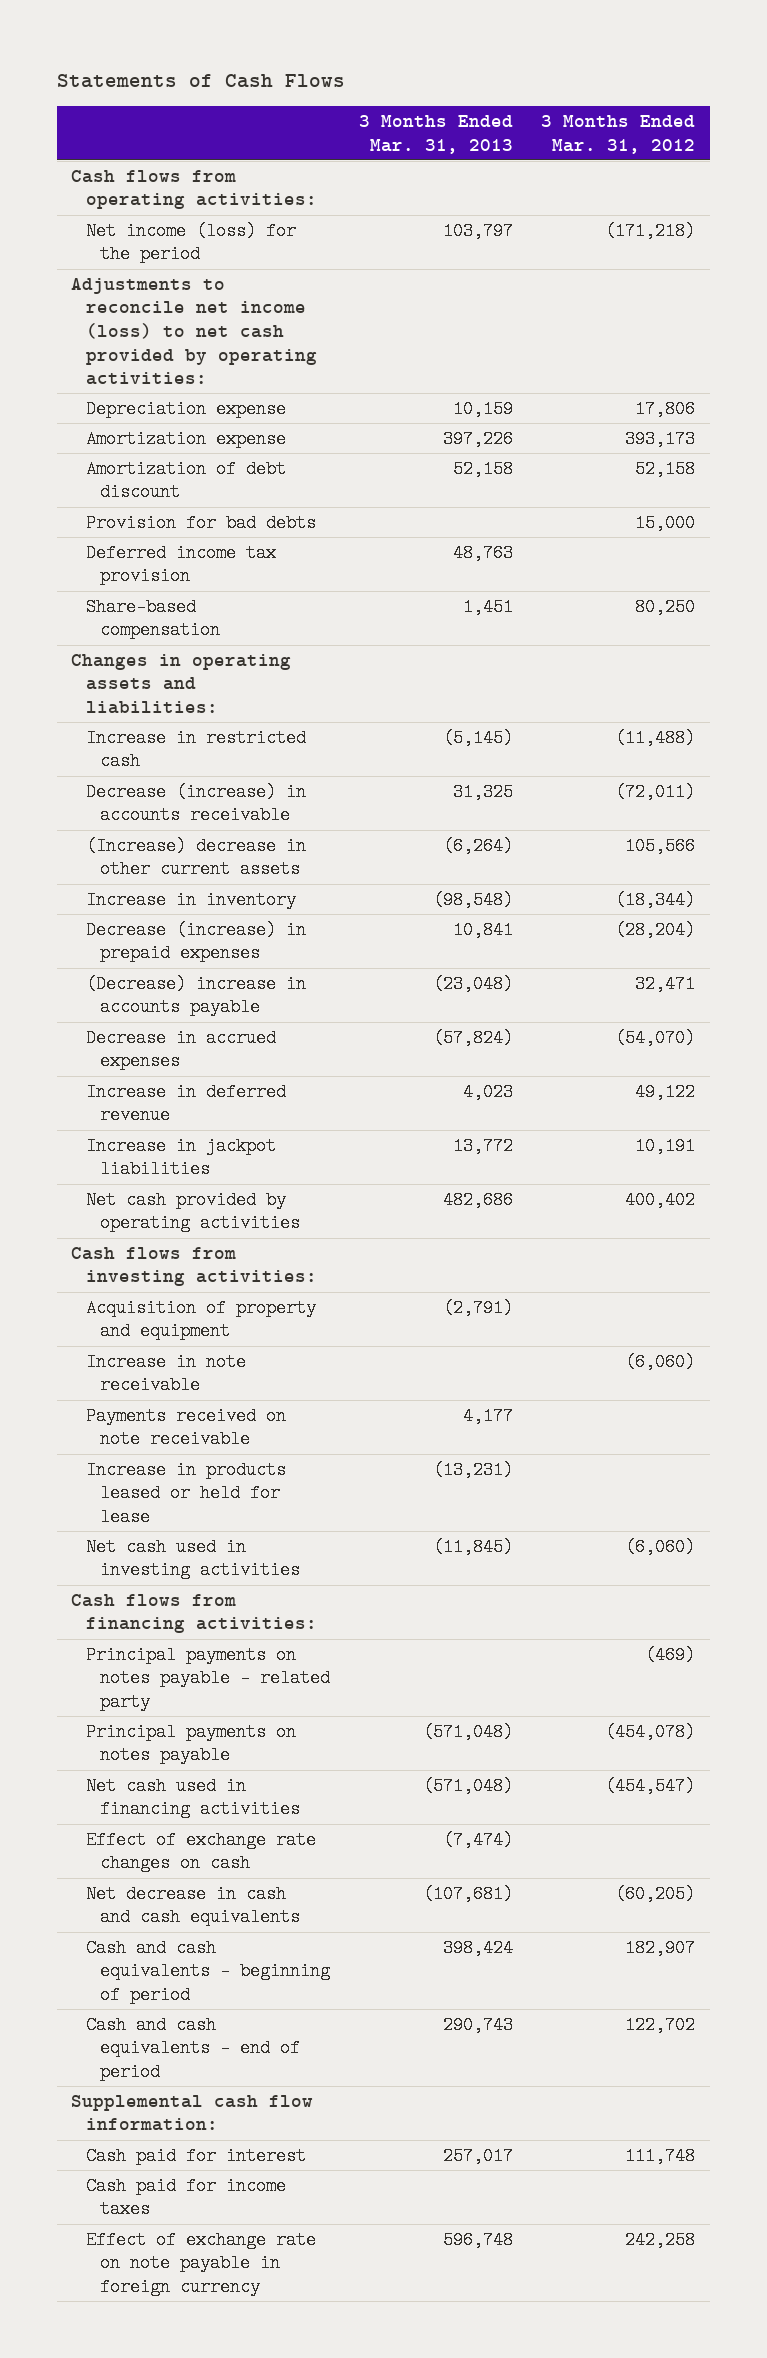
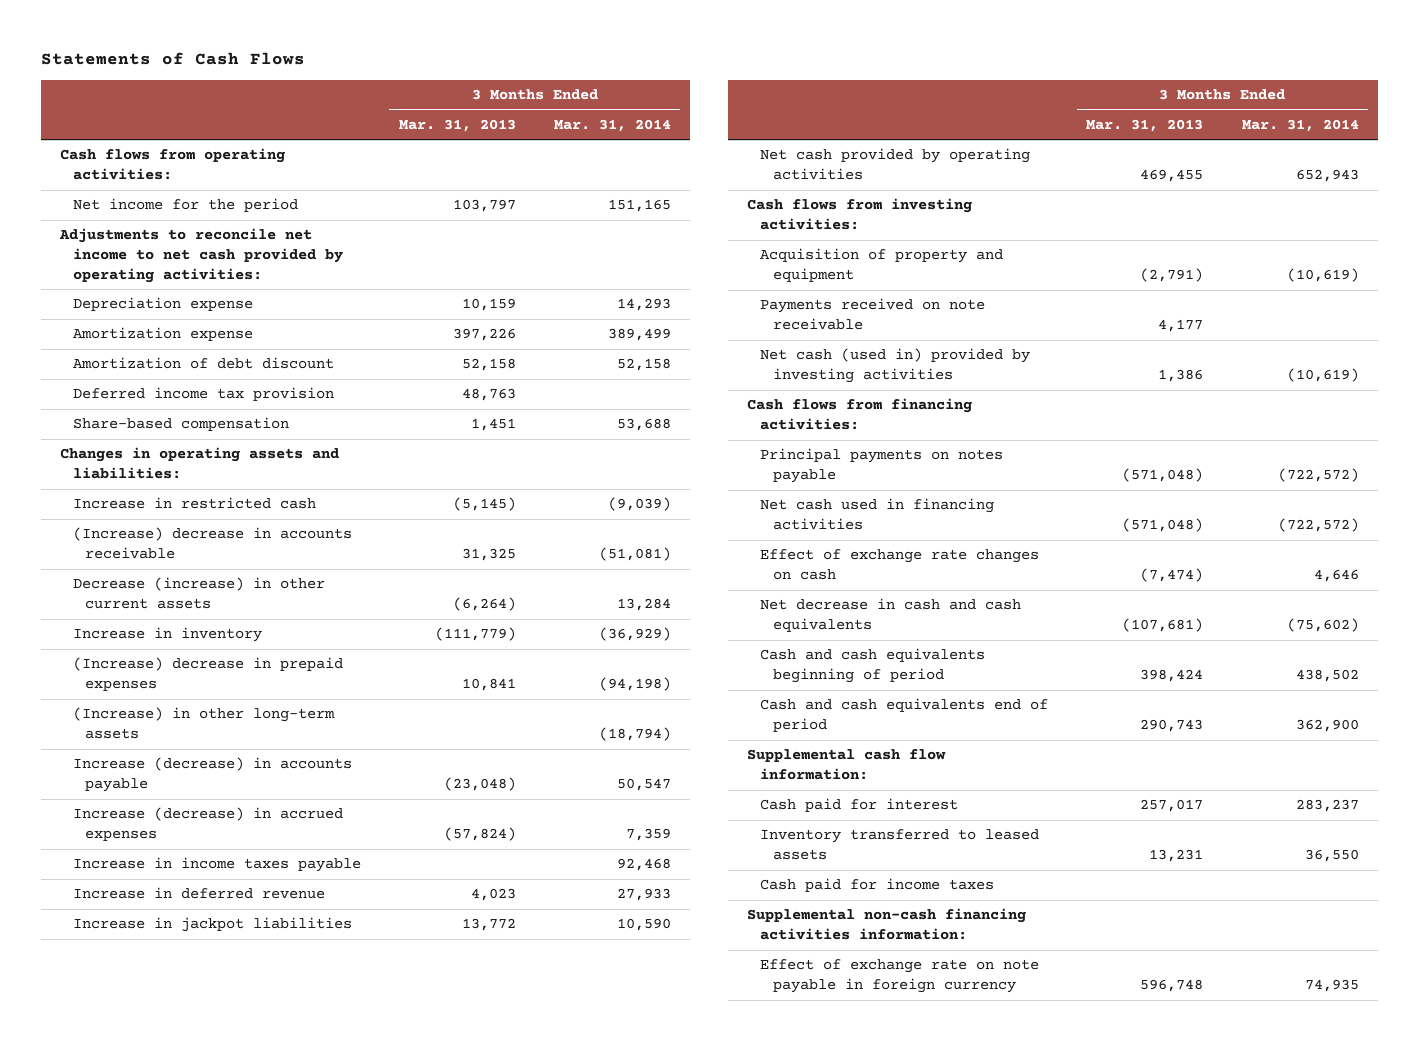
[541,115,696,154] 3 Months Ended Mar. 31, 2012 -> none
none -> [553,118,671,132] Mar. 31, 2014
[85,221,296,264] Net income (loss) for the period -> [72,198,298,213] Net income for the period
[71,277,317,386] Adjustments to reconcile net income (loss) to net cash provided by operating activities: -> [58,228,343,283] Adjustments to reconcile net income to net cash provided by operating activities:
[85,513,316,532] Provision for bad debts -> none
[85,782,306,825] Decrease (increase) in accounts receivable -> [72,527,352,560] (Increase) decrease in accounts receivable
[85,836,306,879] (Increase) decrease in other current assets -> [72,577,325,610] Decrease (increase) in other current assets
[432,890,513,909] (98,548) -> [434,627,516,642] (111,779)
[85,920,306,963] Decrease (increase) in prepaid expenses -> [72,657,343,692] (Increase) decrease in prepaid expenses
none -> [72,707,335,740] (Increase) in other long-term assets
[85,974,306,1017] (Decrease) increase in accounts payable -> [72,757,352,793] Increase (decrease) in accounts payable
[85,1028,276,1071] Decrease in accrued expenses -> [72,807,343,842] Increase (decrease) in accrued expenses
none -> [72,857,361,873] Increase in income taxes payable
[442,1190,513,1209] 482,686 -> [1140,169,1204,183] 469,455
[85,1352,246,1395] Increase in note receivable -> none
[85,1460,286,1527] Increase in products leased or held for lease -> none
[85,1537,300,1580] Net cash used in investing activities -> [760,348,1031,384] Net cash (used in) provided by investing activities
[432,1537,513,1556] (11,845) -> [1158,369,1204,383] 1,386
[85,1645,330,1712] Principal payments on notes payable - related party -> none
[85,1938,330,2005] Cash and cash equivalents - beginning of period -> [760,648,986,684] Cash and cash equivalents beginning of period
[85,2015,300,2082] Cash and cash equivalents - end of period -> [760,698,1049,733] Cash and cash equivalents end of period
none -> [760,829,1040,861] Inventory transferred to leased assets
none -> [747,908,1027,941] Supplemental non-cash financing activities information:

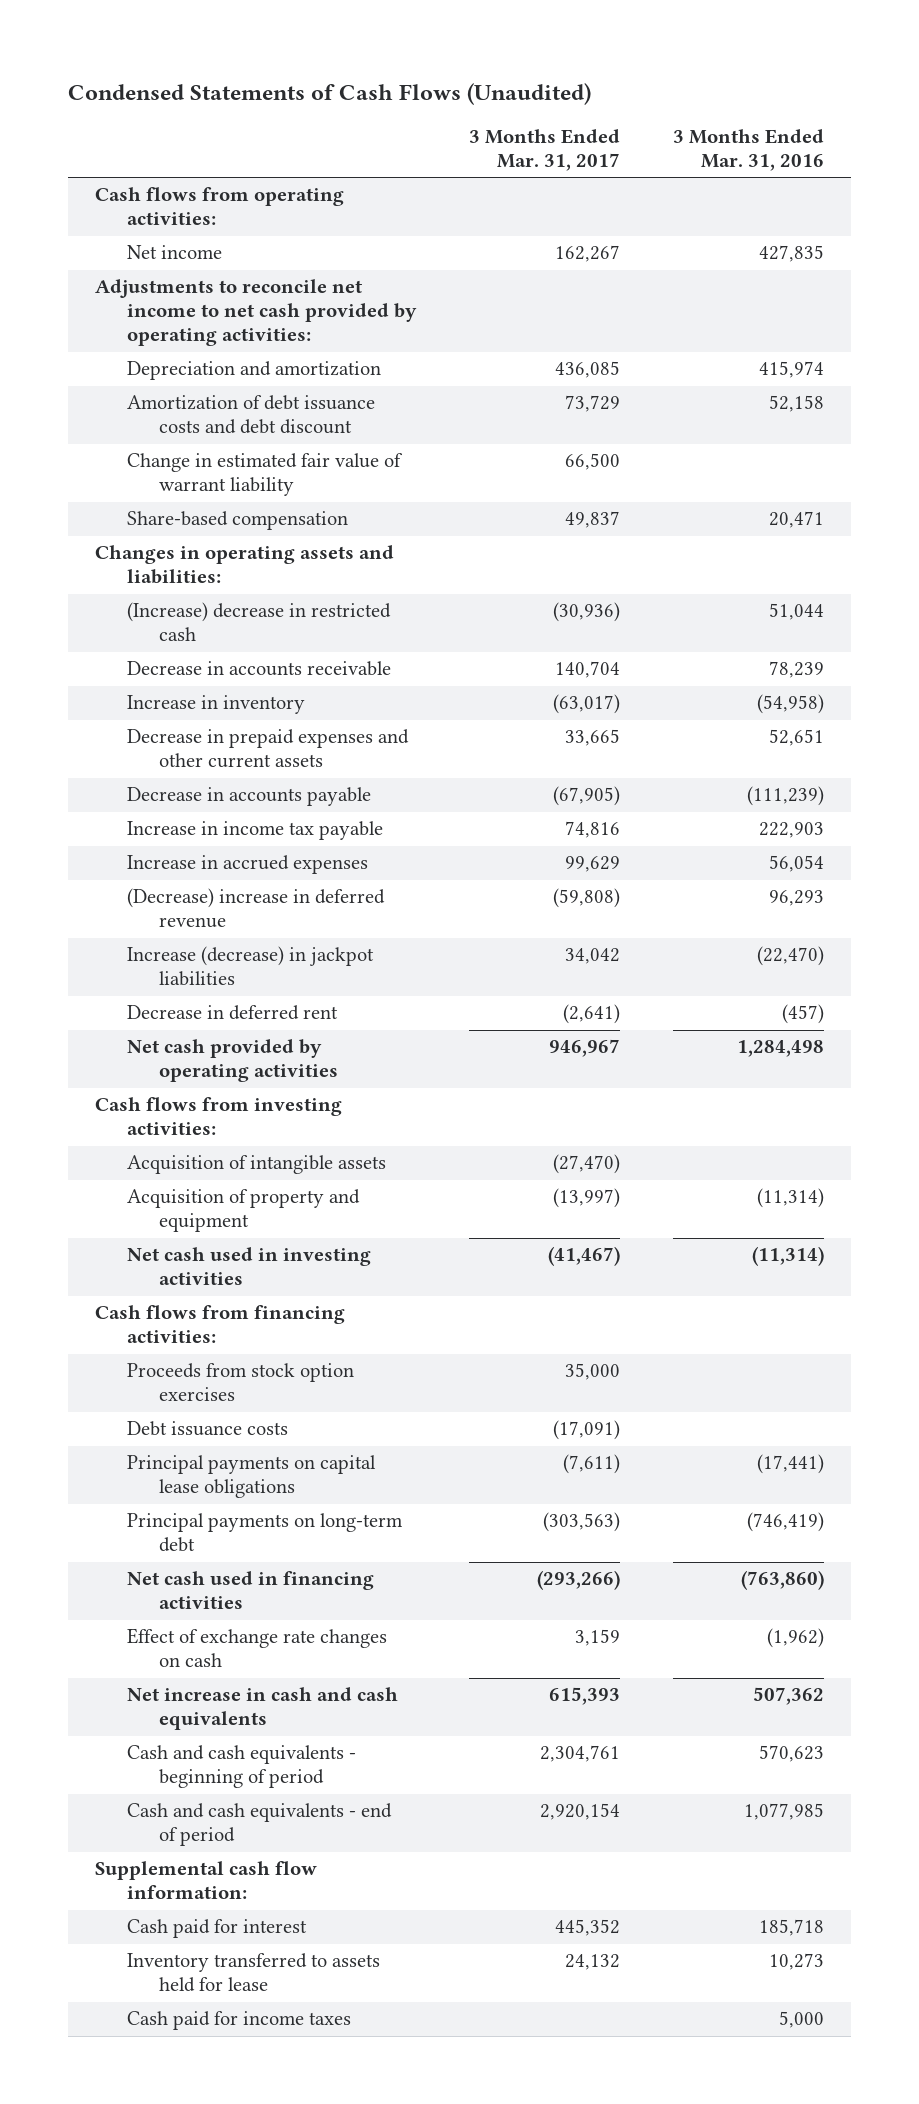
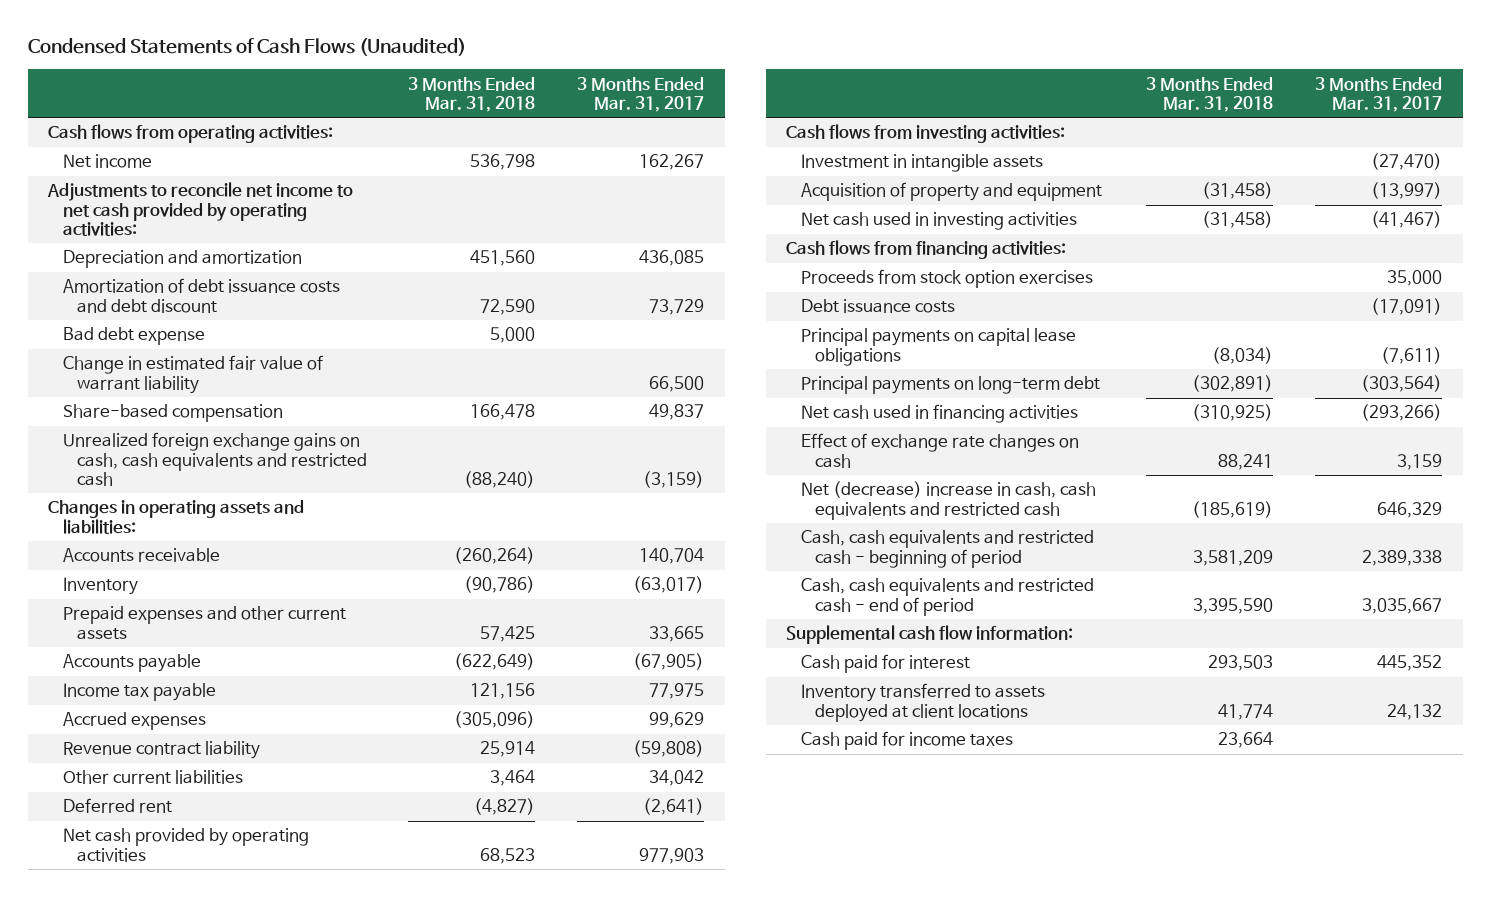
[673,129,825,172] 3 Months Ended Mar. 31, 2016 -> none
none -> [408,76,536,112] 3 Months Ended Mar. 31, 2018
none -> [62,327,205,346] Bad debt expense
none -> [62,432,367,486] Unrealized foreign exchange gains on cash, cash equivalents and restricted cash
[126,602,391,642] (Increase) decrease in restricted cash -> none
[126,661,391,677] Decrease in accounts receivable -> [62,548,220,563] Accounts receivable
[126,695,305,715] Increase in inventory -> [62,577,138,596] Inventory
[126,729,409,769] Decrease in prepaid expenses and other current assets -> [62,606,346,640] Prepaid expenses and other current assets
[126,787,371,807] Decrease in accounts payable -> [62,654,201,673] Accounts payable
[126,821,383,841] Increase in income tax payable -> [62,683,216,702] Income tax payable
[565,821,621,839] 74,816 -> [648,683,704,700] 77,975
[126,855,368,875] Increase in accrued expenses -> [62,712,206,731] Accrued expenses
[126,888,385,929] (Decrease) increase in deferred revenue -> [62,741,260,760] Revenue contract liability
[126,946,374,987] Increase (decrease) in jackpot liabilities -> [62,770,243,785] Other current liabilities
[126,1005,338,1021] Decrease in deferred rent -> [62,798,172,814] Deferred rent
[549,1039,621,1058] 946,967 -> [638,847,704,864] 977,903
[126,1155,386,1175] Acquisition of intangible assets -> [800,154,1043,173] Investment in intangible assets
[543,1512,621,1533] (303,563) -> [1360,375,1442,393] (303,564)
[126,1687,398,1731] Net increase in cash and cash equivalents -> [800,481,1096,520] Net (decrease) increase in cash, cash equivalents and restricted cash
[549,1687,621,1706] 615,393 -> [1376,501,1442,518] 646,329
[126,1745,356,1789] Cash and cash equivalents - beginning of period -> [800,530,1094,568] Cash, cash equivalents and restricted cash - beginning of period
[540,1745,621,1763] 2,304,761 -> [1361,549,1442,566] 2,389,338
[126,1803,392,1847] Cash and cash equivalents - end of period -> [800,578,1094,616] Cash, cash equivalents and restricted cash - end of period
[540,1803,621,1821] 2,920,154 -> [1361,597,1442,614] 3,035,667
[126,1953,380,1993] Inventory transferred to assets held for lease -> [800,683,1045,722] Inventory transferred to assets deployed at client locations

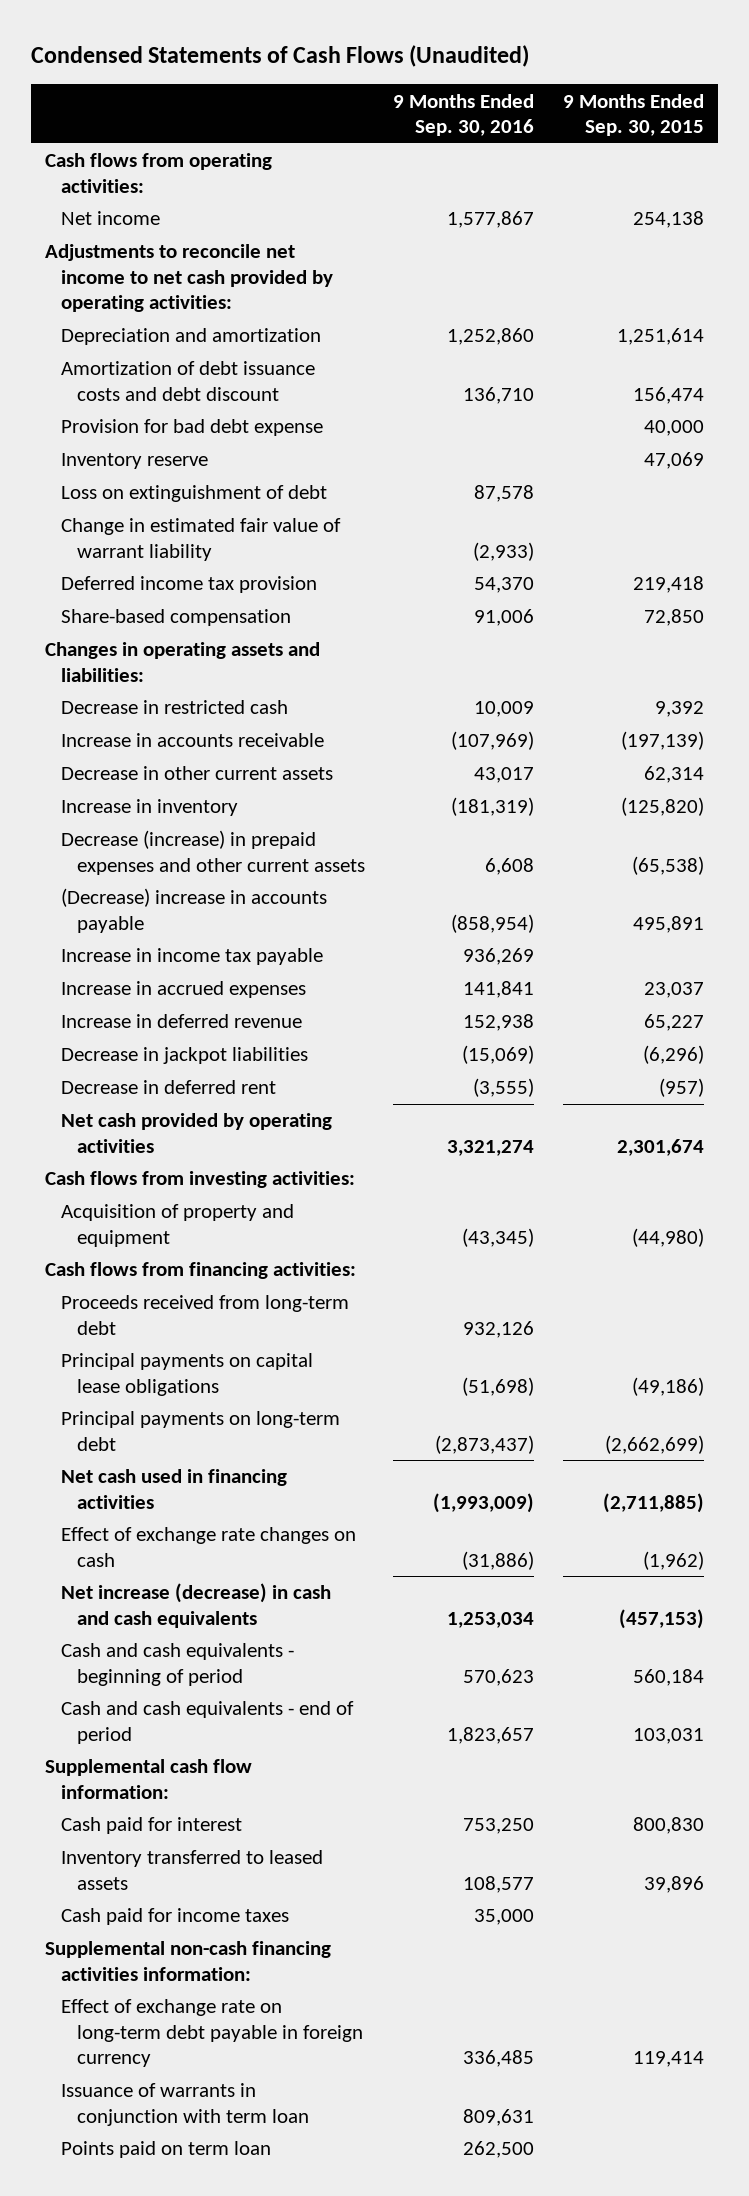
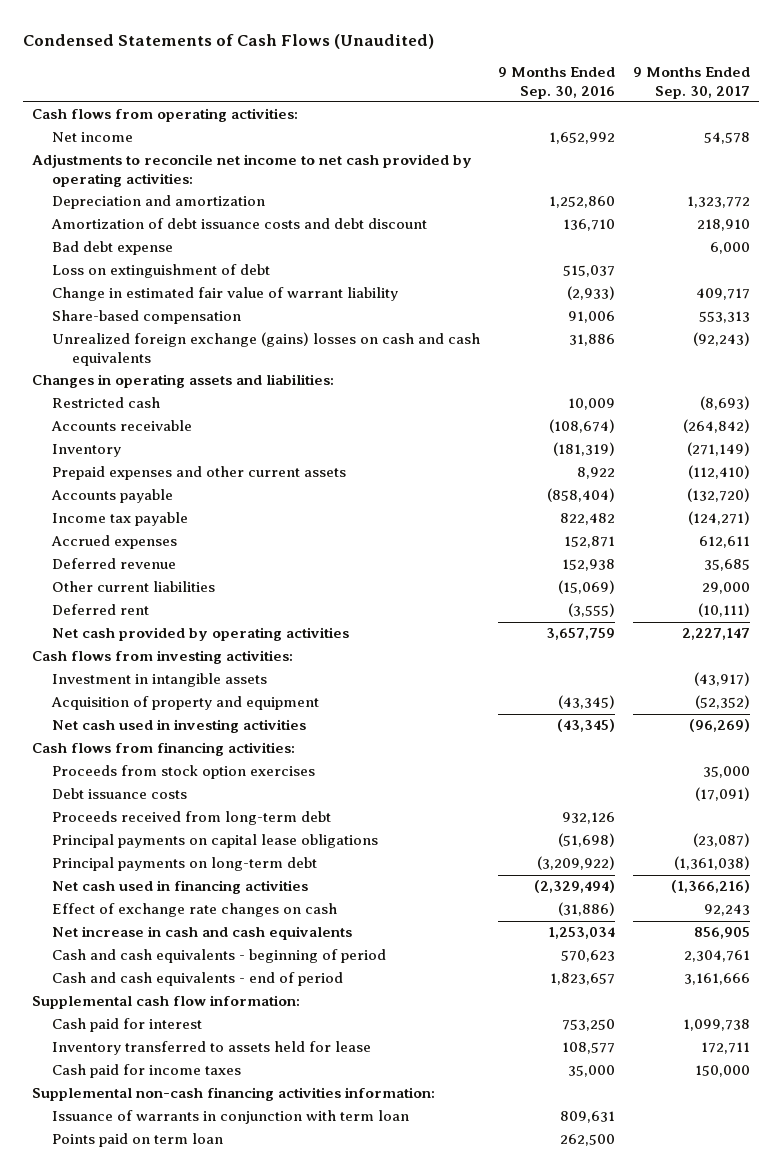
[563,93,705,137] 9 Months Ended Sep. 30, 2015 -> none
none -> [632,66,750,99] 9 Months Ended Sep. 30, 2017
[447,211,535,229] 1,577,867 -> [548,132,615,145] 1,652,992
[60,453,208,470] Inventory reserve -> none
[60,419,323,437] Provision for bad debt expense -> [51,241,173,256] Bad debt expense
[474,485,535,503] 87,578 -> [562,265,615,278] 515,037
[60,576,317,594] Deferred income tax provision -> none
none -> [51,332,480,367] Unrealized foreign exchange (gains) losses on cash and cash equivalents
[60,766,333,781] Decrease in other current assets -> none
[60,700,288,715] Decrease in restricted cash -> [51,397,160,409] Restricted cash
[60,733,324,748] Increase in accounts receivable -> [50,420,192,432] Accounts receivable
[451,731,535,751] (107,969) -> [548,419,615,434] (108,674)
[60,799,238,817] Increase in inventory -> [51,444,121,458] Inventory
[60,830,365,875] Decrease (increase) in prepaid expenses and other current assets -> [51,466,346,481] Prepaid expenses and other current assets
[485,857,535,875] 6,608 -> [576,467,615,480] 8,922
[60,888,327,933] (Decrease) increase in accounts payable -> [50,489,173,504] Accounts payable
[451,913,535,933] (858,954) -> [546,488,615,503] (858,404)
[60,948,323,966] Increase in income tax payable -> [51,512,188,527] Income tax payable
[463,948,535,966] 936,269 -> [559,513,615,526] 822,482
[60,981,306,999] Increase in accrued expenses -> [50,535,177,550] Accrued expenses
[463,981,535,999] 141,841 -> [563,536,615,549] 152,871
[60,1014,302,1029] Increase in deferred revenue -> [51,558,176,570] Deferred revenue
[60,1047,308,1065] Decrease in jackpot liabilities -> [51,581,215,593] Other current liabilities
[60,1080,276,1095] Decrease in deferred rent -> [51,604,149,616] Deferred rent
[447,1139,535,1156] 3,321,274 -> [545,628,615,641] 3,657,759
none -> [51,673,267,688] Investment in intangible assets
none -> [51,719,306,734] Net cash used in investing activities
none -> [51,765,315,780] Proceeds from stock option exercises
none -> [51,788,187,800] Debt issuance costs
[435,1434,535,1454] (2,873,437) -> [536,856,615,871] (3,209,922)
[433,1492,535,1513] (1,993,009) -> [533,880,615,894] (2,329,494)
[60,1583,331,1628] Net increase (decrease) in cash and cash equivalents -> [51,926,352,941] Net increase in cash and cash equivalents
[60,1850,323,1890] Inventory transferred to leased assets -> [51,1041,371,1056] Inventory transferred to assets held for lease
[60,1999,363,2068] Effect of exchange rate on long-term debt payable in foreign currency -> none

